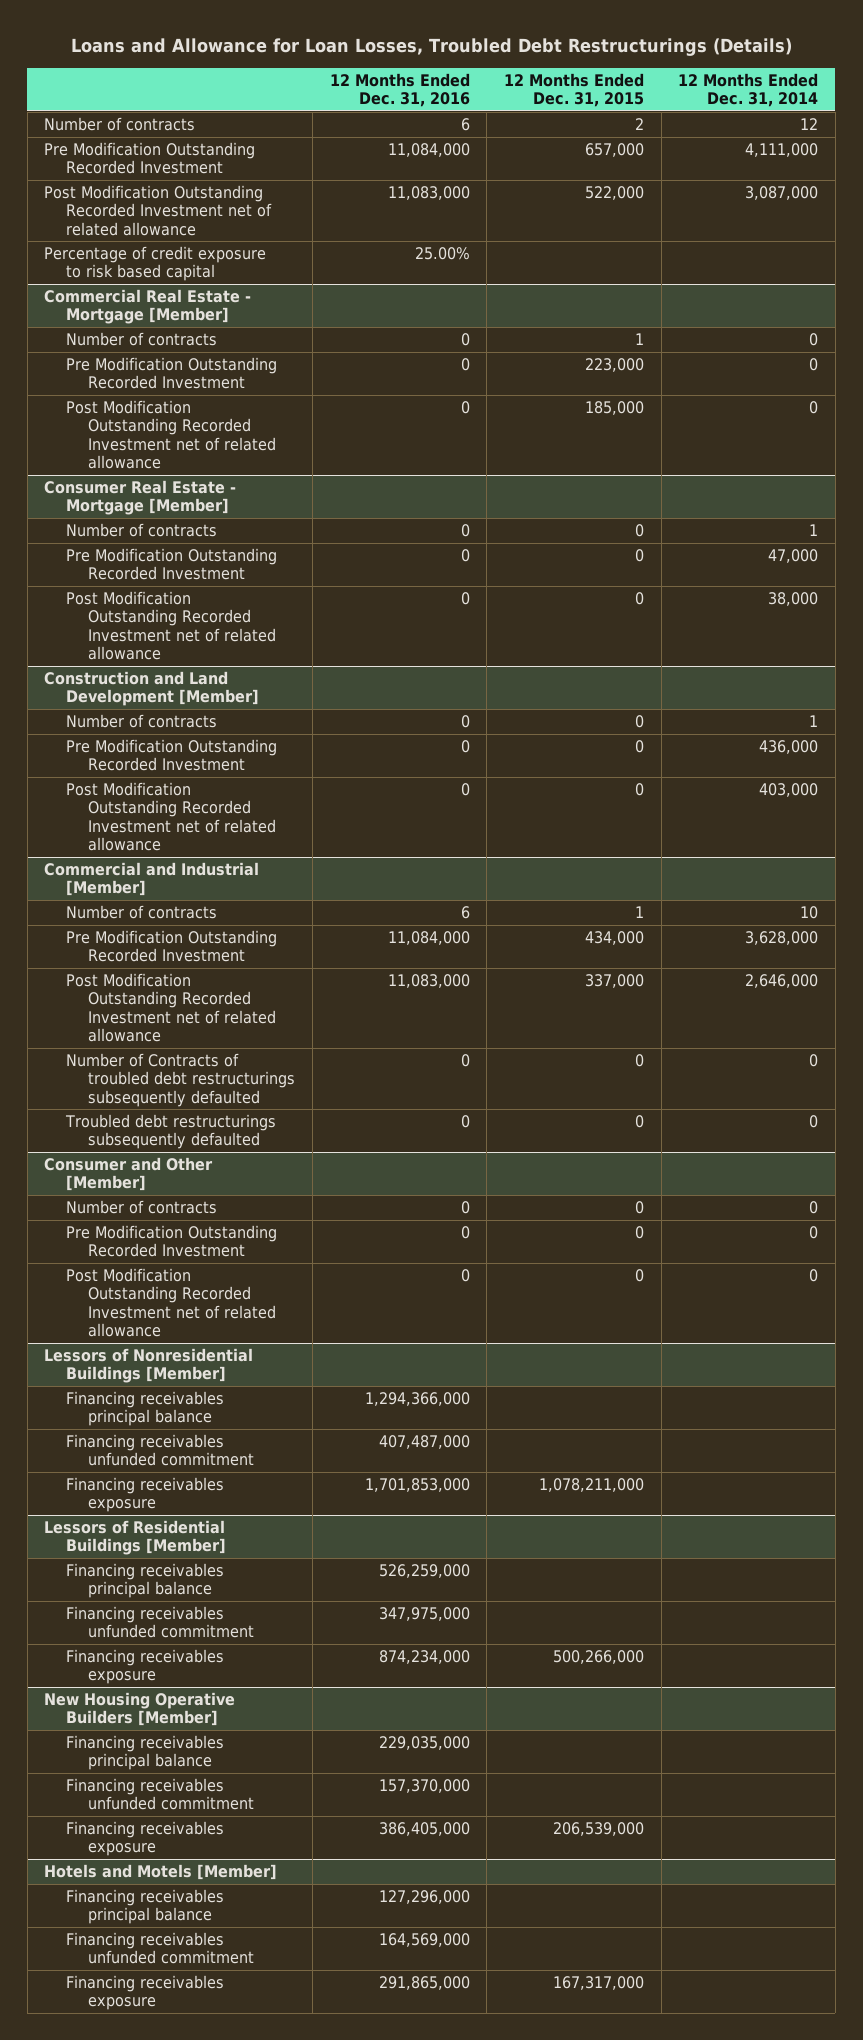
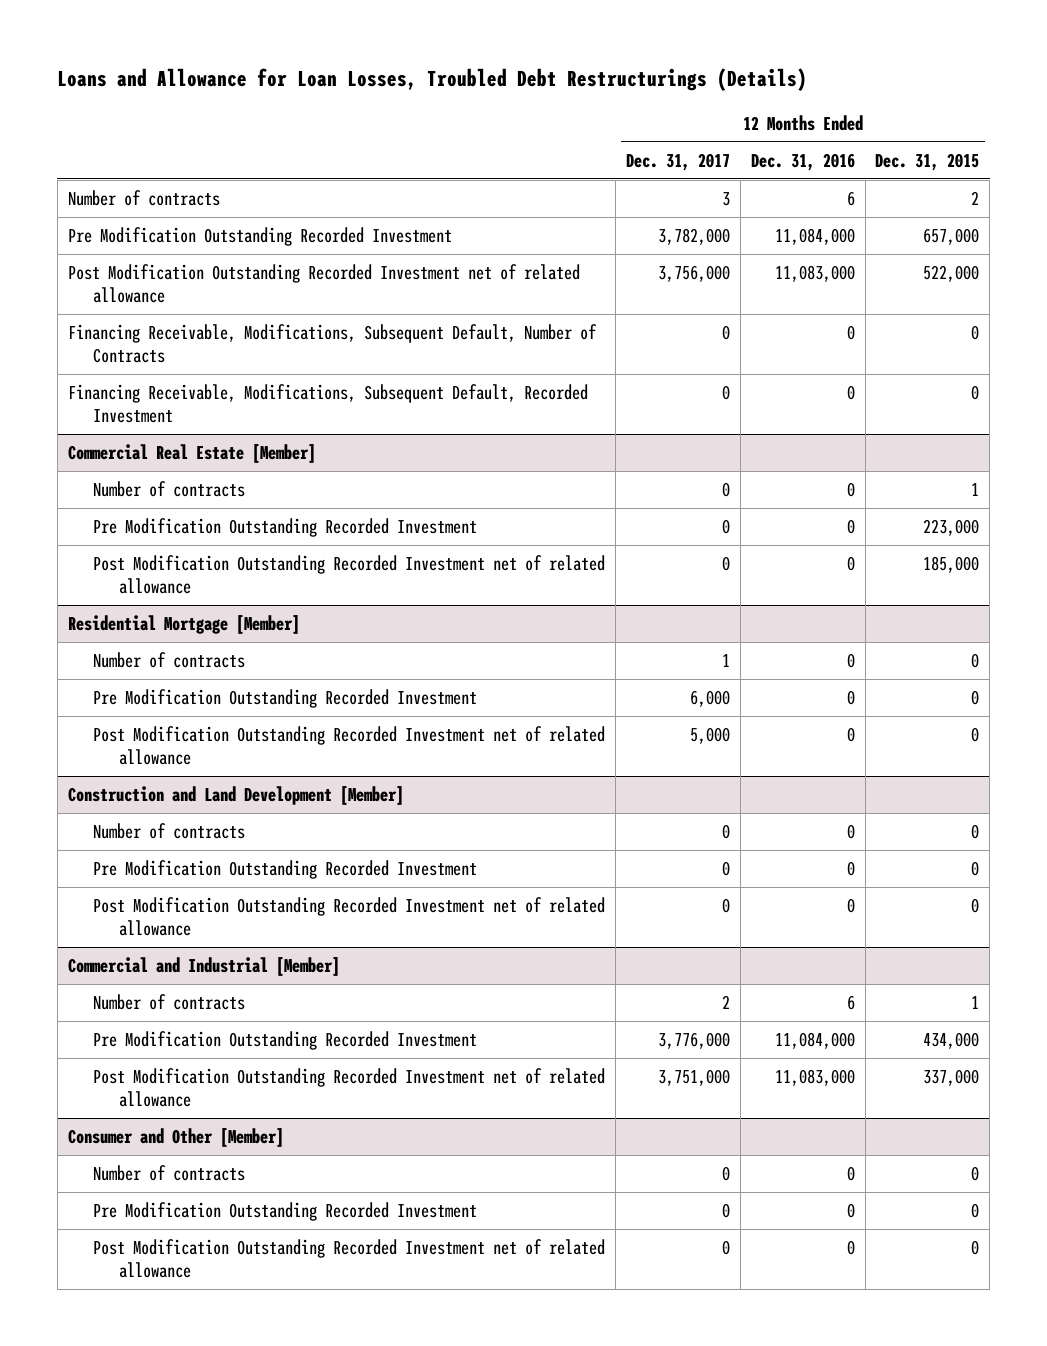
[678,72,819,108] 12 Months Ended Dec. 31, 2014 -> none
none -> [626,152,731,171] Dec. 31, 2017
[44,246,267,282] Percentage of credit exposure to risk based capital -> none
none -> [67,324,597,363] Financing Receivable, Modifications, Subsequent Default, Number of Contracts
none -> [67,384,588,423] Financing Receivable, Modifications, Subsequent Default, Recorded Investment
[44,289,252,325] Commercial Real Estate - Mortgage [Member] -> [67,444,316,464] Commercial Real Estate [Member]
[44,480,237,516] Consumer Real Estate - Mortgage [Member] -> [67,615,300,635] Residential Mortgage [Member]
[66,1053,296,1107] Number of Contracts of troubled debt restructurings subsequently defaulted -> none
[65,1114,277,1150] Troubled debt restructurings subsequently defaulted -> none
[44,1348,254,1384] Lessors of Nonresidential Buildings [Member] -> none
[66,1391,225,1427] Financing receivables principal balance -> none
[66,1434,255,1467] Financing receivables unfunded commitment -> none
[66,1477,225,1513] Financing receivables exposure -> none
[44,1520,227,1556] Lessors of Residential Buildings [Member] -> none
[66,1563,225,1599] Financing receivables principal balance -> none
[66,1606,255,1639] Financing receivables unfunded commitment -> none
[66,1649,225,1685] Financing receivables exposure -> none
[44,1692,236,1727] New Housing Operative Builders [Member] -> none
[66,1735,225,1771] Financing receivables principal balance -> none
[66,1778,255,1811] Financing receivables unfunded commitment -> none
[66,1821,225,1857] Financing receivables exposure -> none
[44,1864,278,1881] Hotels and Motels [Member] -> none
[66,1889,225,1925] Financing receivables principal balance -> none
[66,1932,255,1965] Financing receivables unfunded commitment -> none
[66,1975,225,2011] Financing receivables exposure -> none

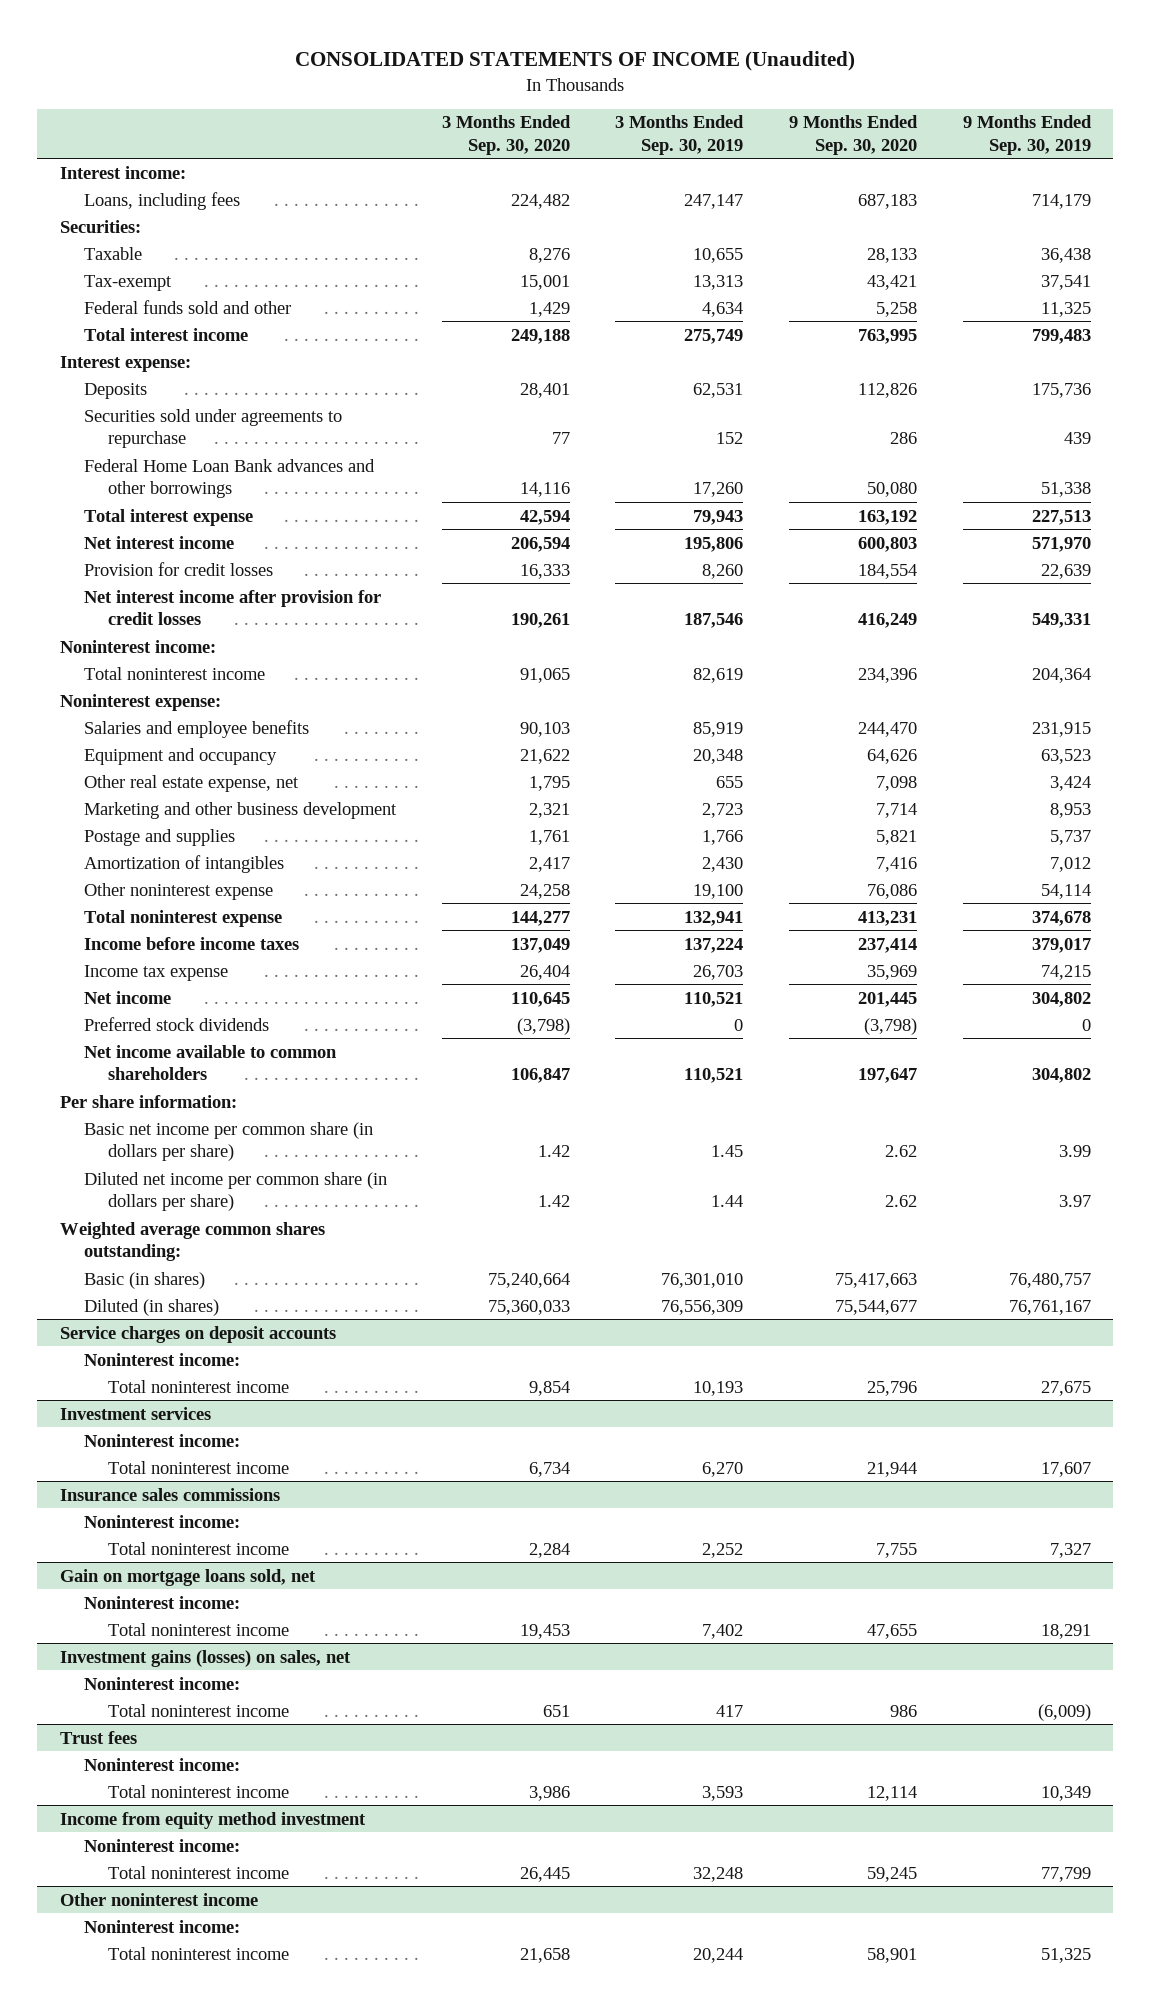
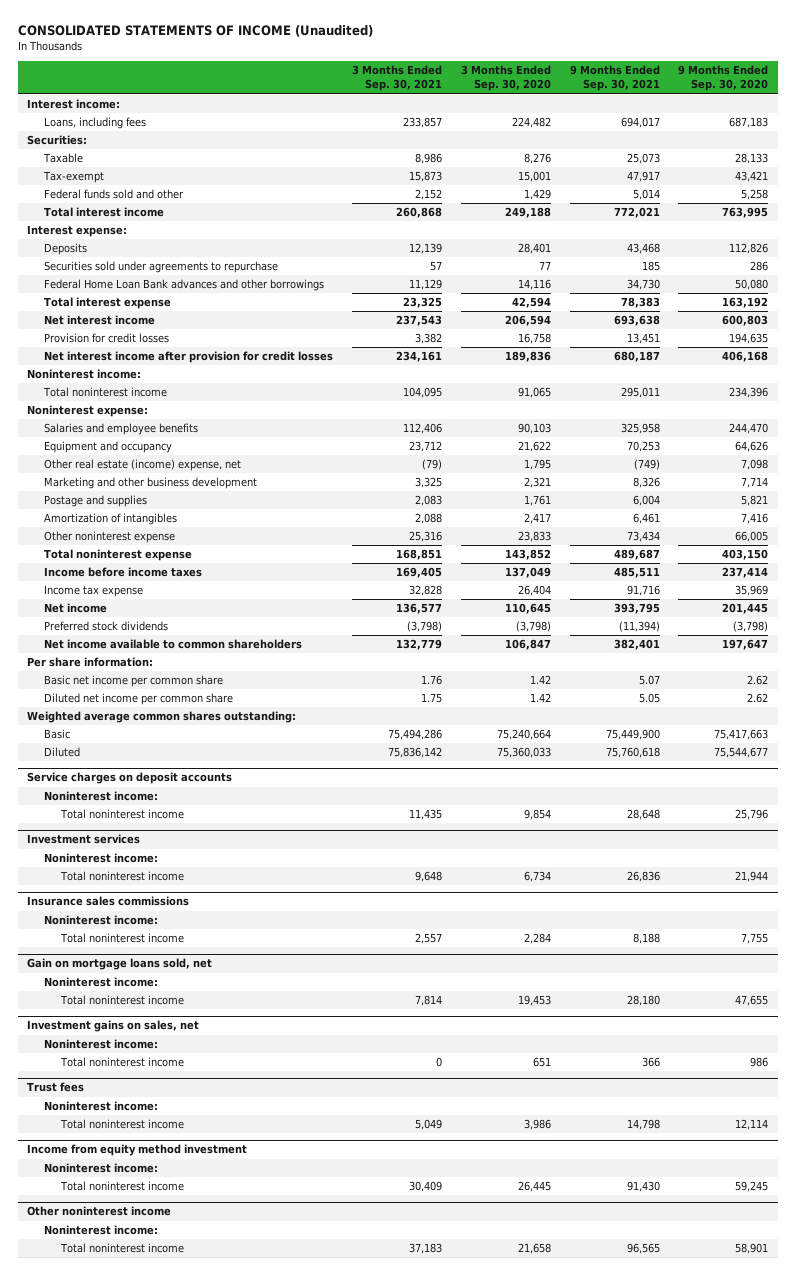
[615,115,745,155] 3 Months Ended Sep. 30, 2019 -> none
[962,115,1092,155] 9 Months Ended Sep. 30, 2019 -> none
none -> [351,65,442,92] 3 Months Ended Sep. 30, 2021
none -> [569,65,660,92] 9 Months Ended Sep. 30, 2021
[519,563,570,579] 16,333 -> [517,333,551,345] 16,758
[857,563,917,579] 184,554 -> [729,333,769,345] 194,635
[510,612,570,628] 190,261 -> [504,351,551,363] 189,836
[857,612,917,628] 416,249 -> [722,351,769,363] 406,168
[83,774,299,792] Other real estate expense, net -> [44,459,242,472] Other real estate (income) expense, net
[519,883,570,899] 24,258 -> [517,531,551,543] 23,833
[866,883,917,899] 76,086 -> [735,531,769,543] 66,005
[510,910,570,926] 144,277 -> [504,549,551,561] 143,852
[857,910,917,926] 413,231 -> [722,549,769,561] 403,150
[83,1121,373,1161] Basic net income per common share (in dollars per share) -> [44,675,224,688] Basic net income per common share
[83,1171,387,1211] Diluted net income per common share (in dollars per share) -> [44,693,234,706] Diluted net income per common share
[83,1271,205,1289] Basic (in shares) -> [44,729,71,740] Basic
[83,1298,219,1316] Diluted (in shares) -> [44,747,81,758] Diluted
[60,1649,352,1667] Investment gains (losses) on sales, net -> [27,1020,200,1033] Investment gains on sales, net

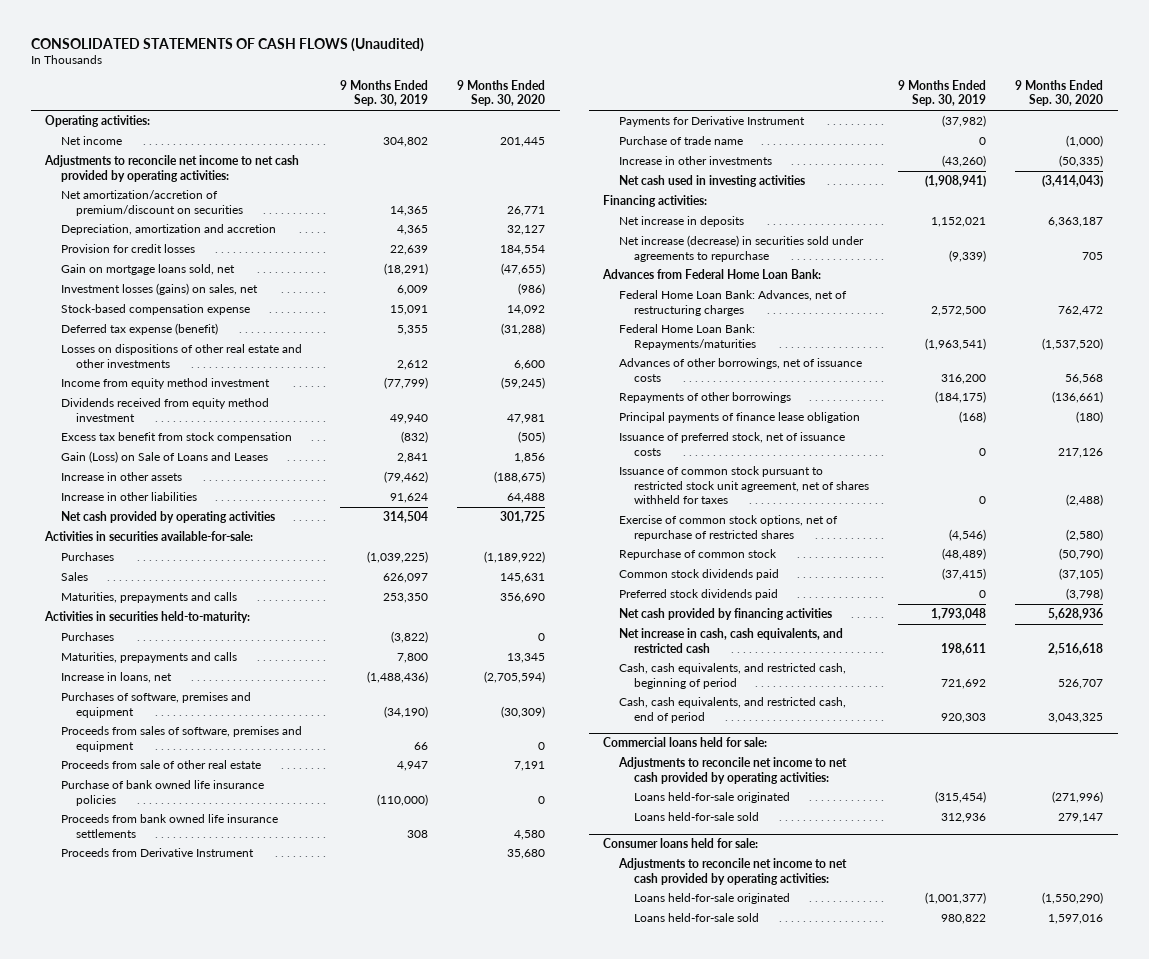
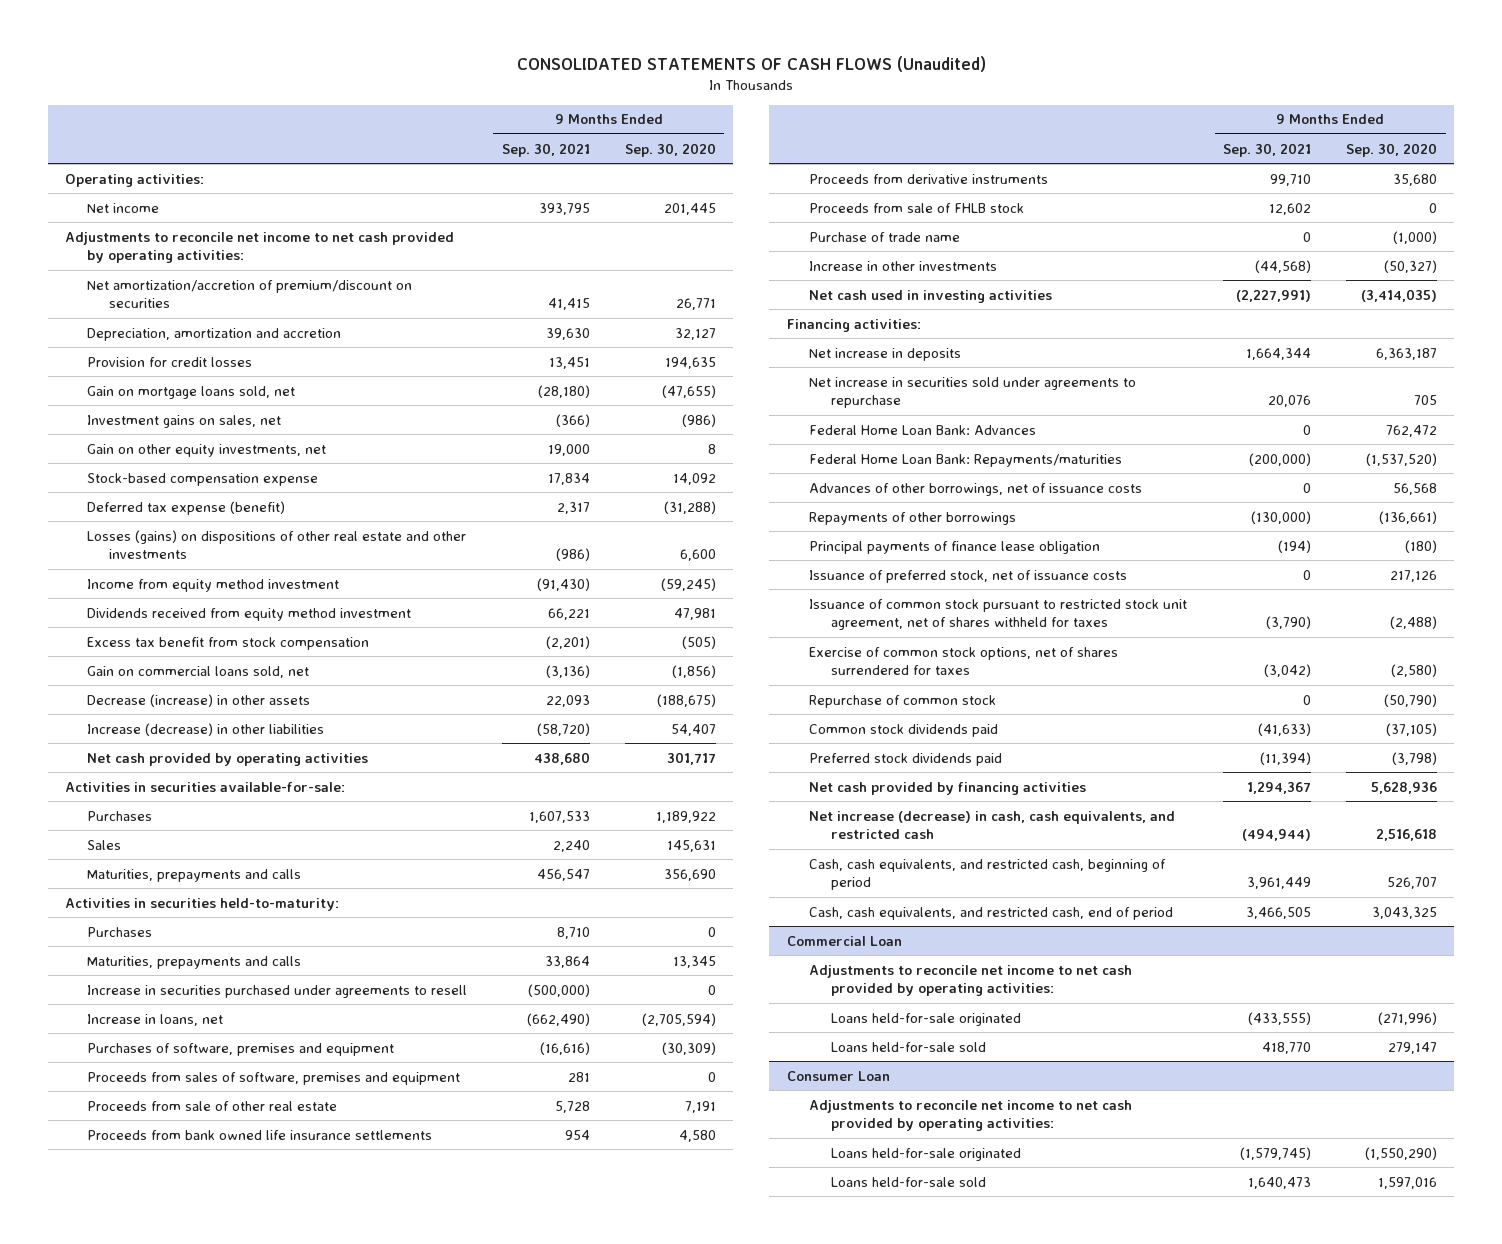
[340,79,429,107] 9 Months Ended Sep. 30, 2019 -> none
none -> [501,142,590,157] Sep. 30, 2021
[500,245,546,256] 184,554 -> [664,356,716,369] 194,635
[60,283,258,296] Investment losses (gains) on sales, net -> [87,414,282,428] Investment gains on sales, net
none -> [87,443,327,457] Gain on other equity investments, net
[60,344,302,368] Losses on dispositions of other real estate and other investments -> [87,529,467,560] Losses (gains) on dispositions of other real estate and other investments
[60,451,268,464] Gain (Loss) on Sale of Loans and Leases -> [87,665,310,678] Gain on commercial loans sold, net
[514,453,546,464] 1,856 -> [671,664,716,678] (1,856)
[60,472,182,482] Increase in other assets -> [87,693,311,707] Decrease (increase) in other assets
[60,492,197,502] Increase in other liabilities -> [87,722,325,736] Increase (decrease) in other liabilities
[507,493,546,504] 64,488 -> [670,723,716,736] 54,407
[500,511,546,524] 301,725 -> [666,751,716,765] 301,717
[484,551,546,564] (1,189,922) -> [655,810,716,823] 1,189,922
none -> [87,984,468,998] Increase in securities purchased under agreements to resell
[60,780,264,806] Purchase of bank owned life insurance policies -> none
[618,116,805,128] Payments for Derivative Instrument -> none
[60,848,254,858] Proceeds from Derivative Instrument -> [808,173,1048,184] Proceeds from derivative instruments
none -> [808,202,1024,213] Proceeds from sale of FHLB stock
[1059,155,1104,168] (50,335) -> [1383,259,1437,273] (50,327)
[1042,175,1104,188] (3,414,043) -> [1360,288,1437,302] (3,414,035)
[602,269,822,280] Advances from Federal Home Loan Bank: -> none
[618,235,864,262] Net increase (decrease) in securities sold under agreements to repurchase -> [808,376,1136,409] Net increase in securities sold under agreements to repurchase
[618,290,847,316] Federal Home Loan Bank: Advances, net of restructuring charges -> [808,424,1036,435] Federal Home Loan Bank: Advances
[618,515,838,541] Exercise of common stock options, net of repurchase of restricted shares -> [808,646,1118,676] Exercise of common stock options, net of shares surrendered for taxes
[618,628,843,653] Net increase in cash, cash equivalents, and restricted cash -> [808,810,1175,840] Net increase (decrease) in cash, cash equivalents, and restricted cash
[603,737,768,748] Commercial loans held for sale: -> [786,935,902,946] Commercial Loan
[603,838,759,849] Consumer loans held for sale: -> [786,1070,890,1081] Consumer Loan

